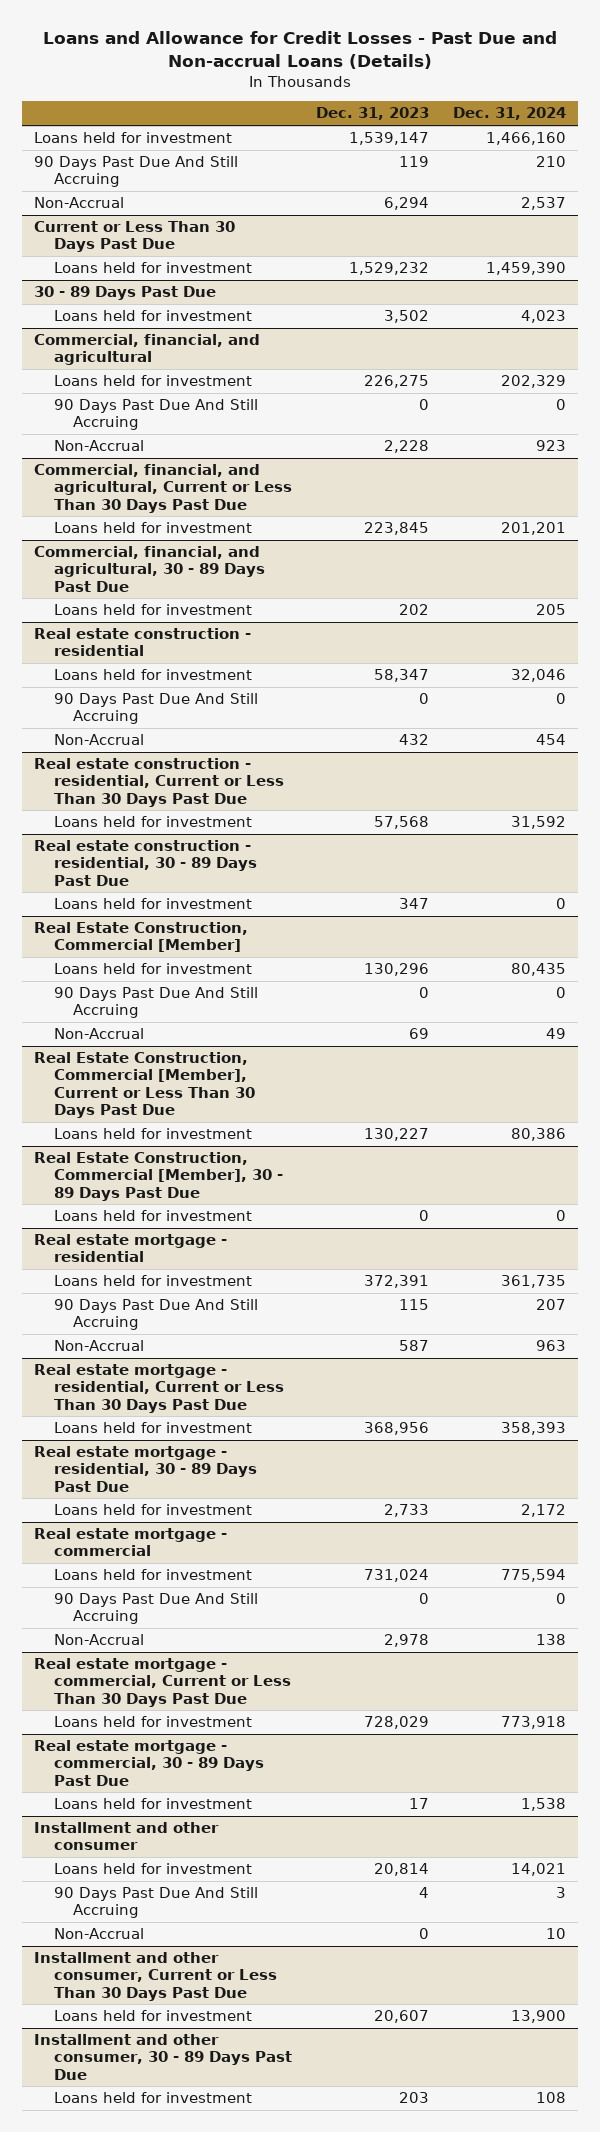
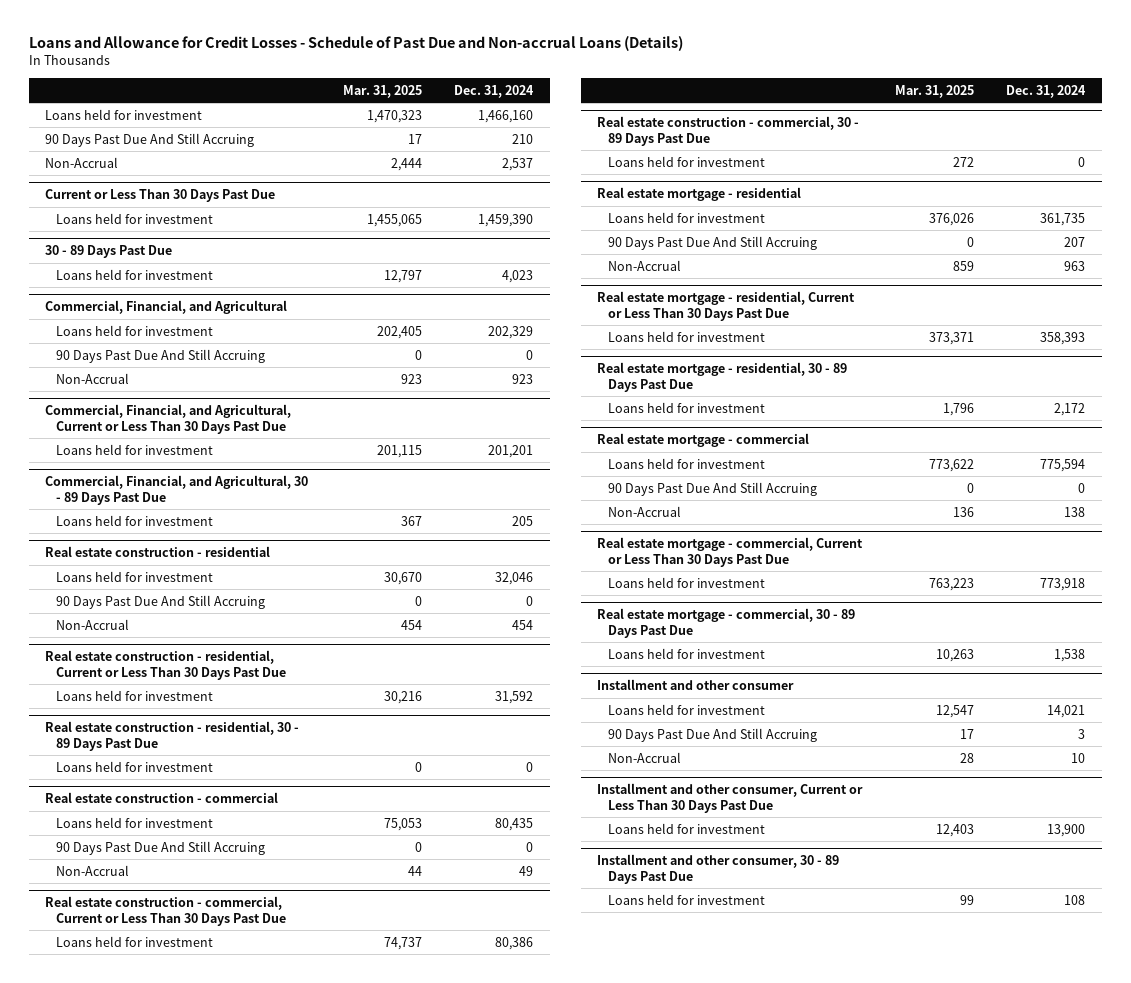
[43,31,558,69] Loans and Allowance for Credit Losses - Past Due and Non-accrual Loans (Details) -> [28,36,683,52] Loans and Allowance for Credit Losses - Schedule of Past Due and Non-accrual Loans (Details)
[315,107,429,121] Dec. 31, 2023 -> none
none -> [342,84,422,98] Mar. 31, 2025
[33,334,260,366] Commercial, financial, and agricultural -> [45,300,288,315] Commercial, Financial, and Agricultural
[33,464,292,513] Commercial, financial, and agricultural, Current or Less Than 30 Days Past Due -> [45,404,292,434] Commercial, Financial, and Agricultural, Current or Less Than 30 Days Past Due
[33,546,265,592] Commercial, financial, and agricultural, 30 - 89 Days Past Due -> [45,475,309,505] Commercial, Financial, and Agricultural, 30 - 89 Days Past Due
[33,922,248,953] Real Estate Construction, Commercial [Member] -> [45,792,279,804] Real estate construction - commercial
[33,1052,255,1118] Real Estate Construction, Commercial [Member], Current or Less Than 30 Days Past Due -> [45,896,287,926] Real estate construction - commercial, Current or Less Than 30 Days Past Due
[33,1152,283,1201] Real Estate Construction, Commercial [Member], 30 - 89 Days Past Due -> [597,116,860,146] Real estate construction - commercial, 30 - 89 Days Past Due

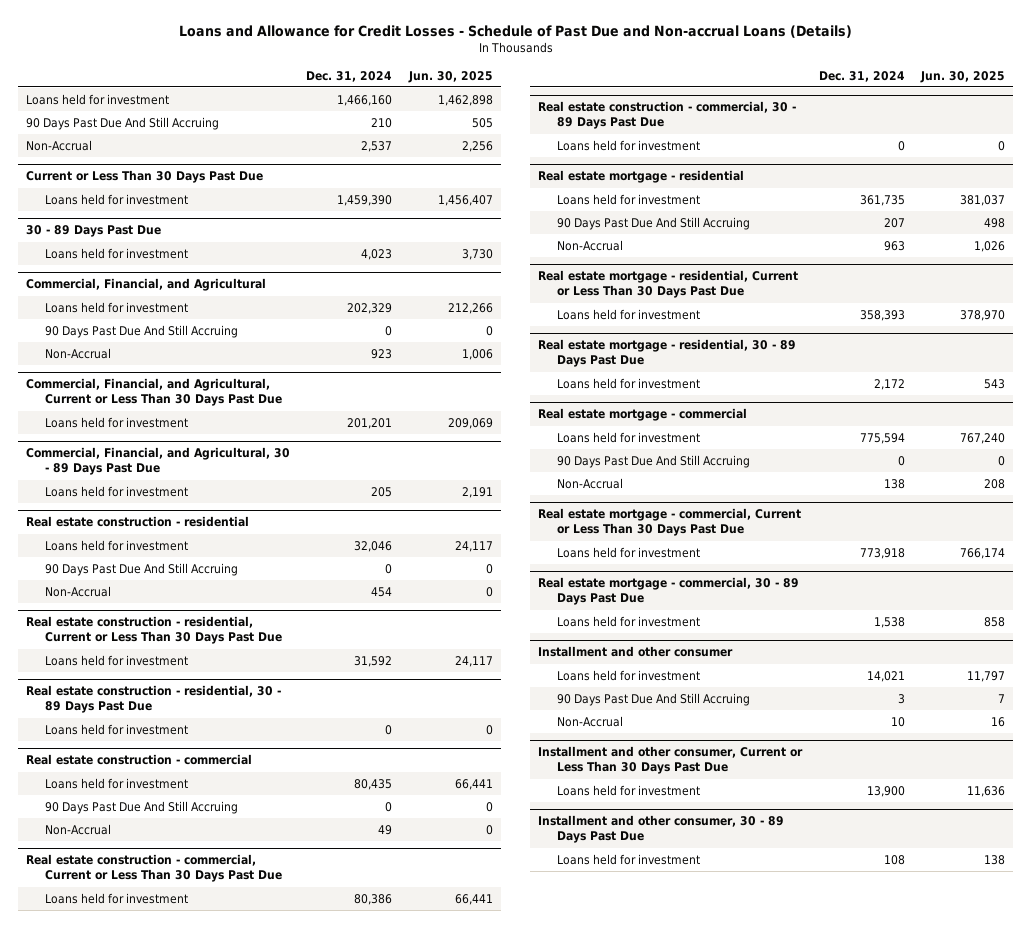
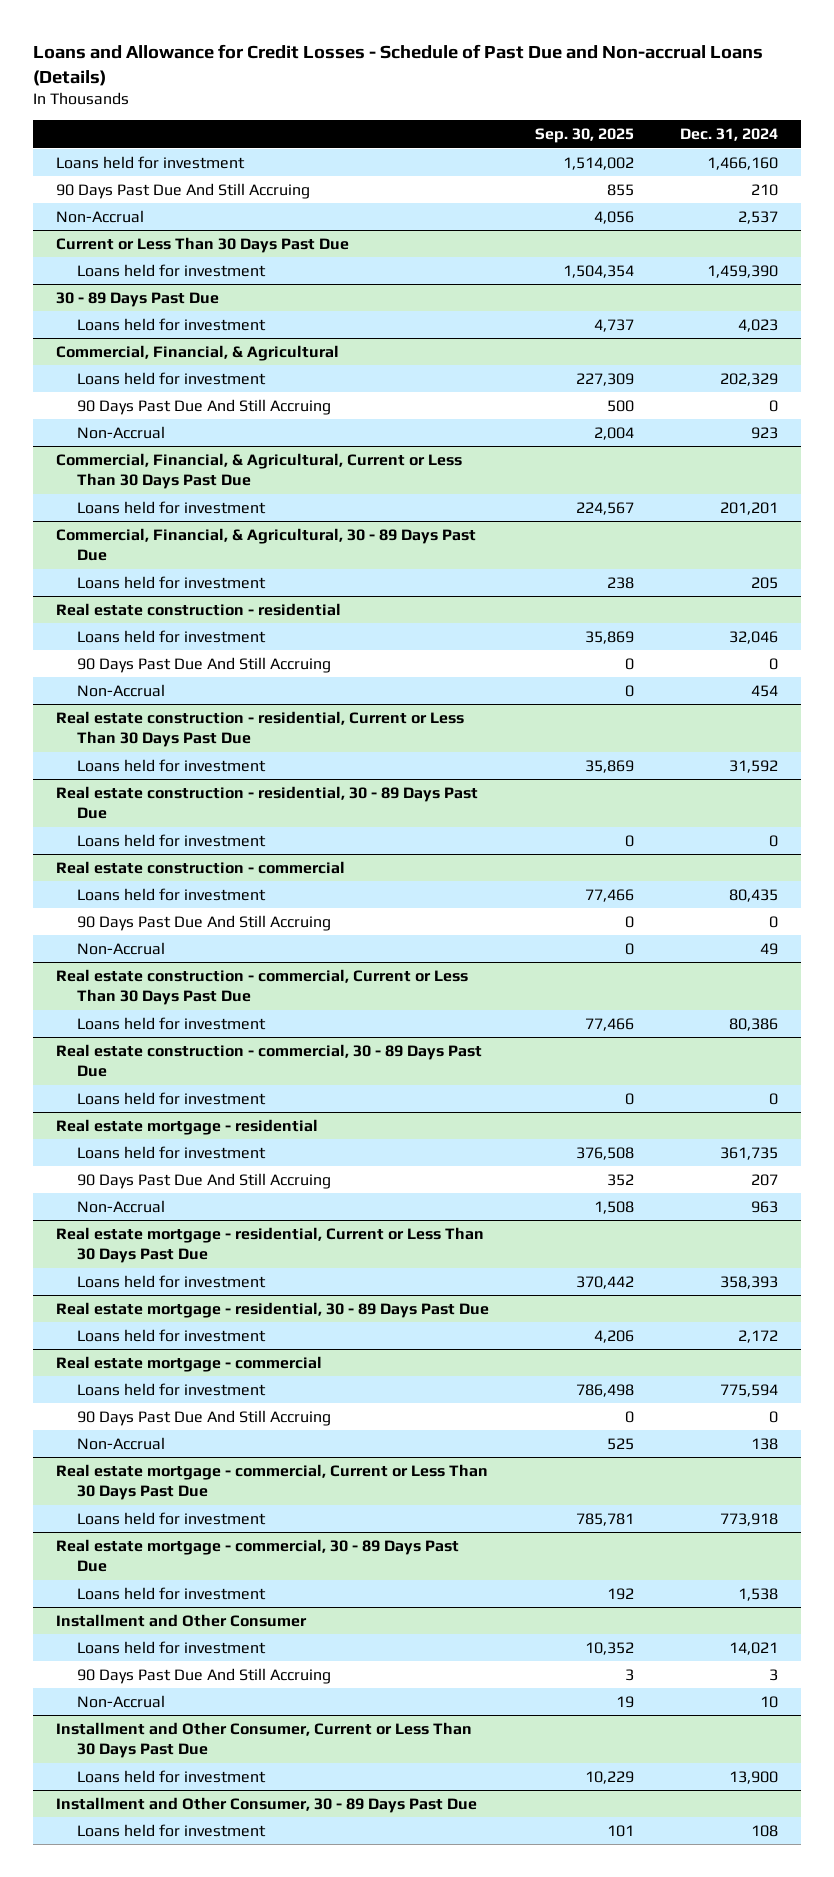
[407,70,493,83] Jun. 30, 2025 -> none
none -> [535,128,635,144] Sep. 30, 2025
[25,278,266,292] Commercial, Financial, and Agricultural -> [55,344,339,361] Commercial, Financial, & Agricultural
[25,378,282,407] Commercial, Financial, and Agricultural, Current or Less Than 30 Days Past Due -> [55,452,462,490] Commercial, Financial, & Agricultural, Current or Less Than 30 Days Past Due
[25,447,290,476] Commercial, Financial, and Agricultural, 30 - 89 Days Past Due -> [55,527,476,562] Commercial, Financial, & Agricultural, 30 - 89 Days Past Due
[538,646,734,658] Installment and other consumer -> [55,1613,307,1627] Installment and Other Consumer
[538,746,804,775] Installment and other consumer, Current or Less Than 30 Days Past Due -> [55,1721,472,1759] Installment and Other Consumer, Current or Less Than 30 Days Past Due
[538,815,785,844] Installment and other consumer, 30 - 89 Days Past Due -> [55,1796,477,1813] Installment and Other Consumer, 30 - 89 Days Past Due

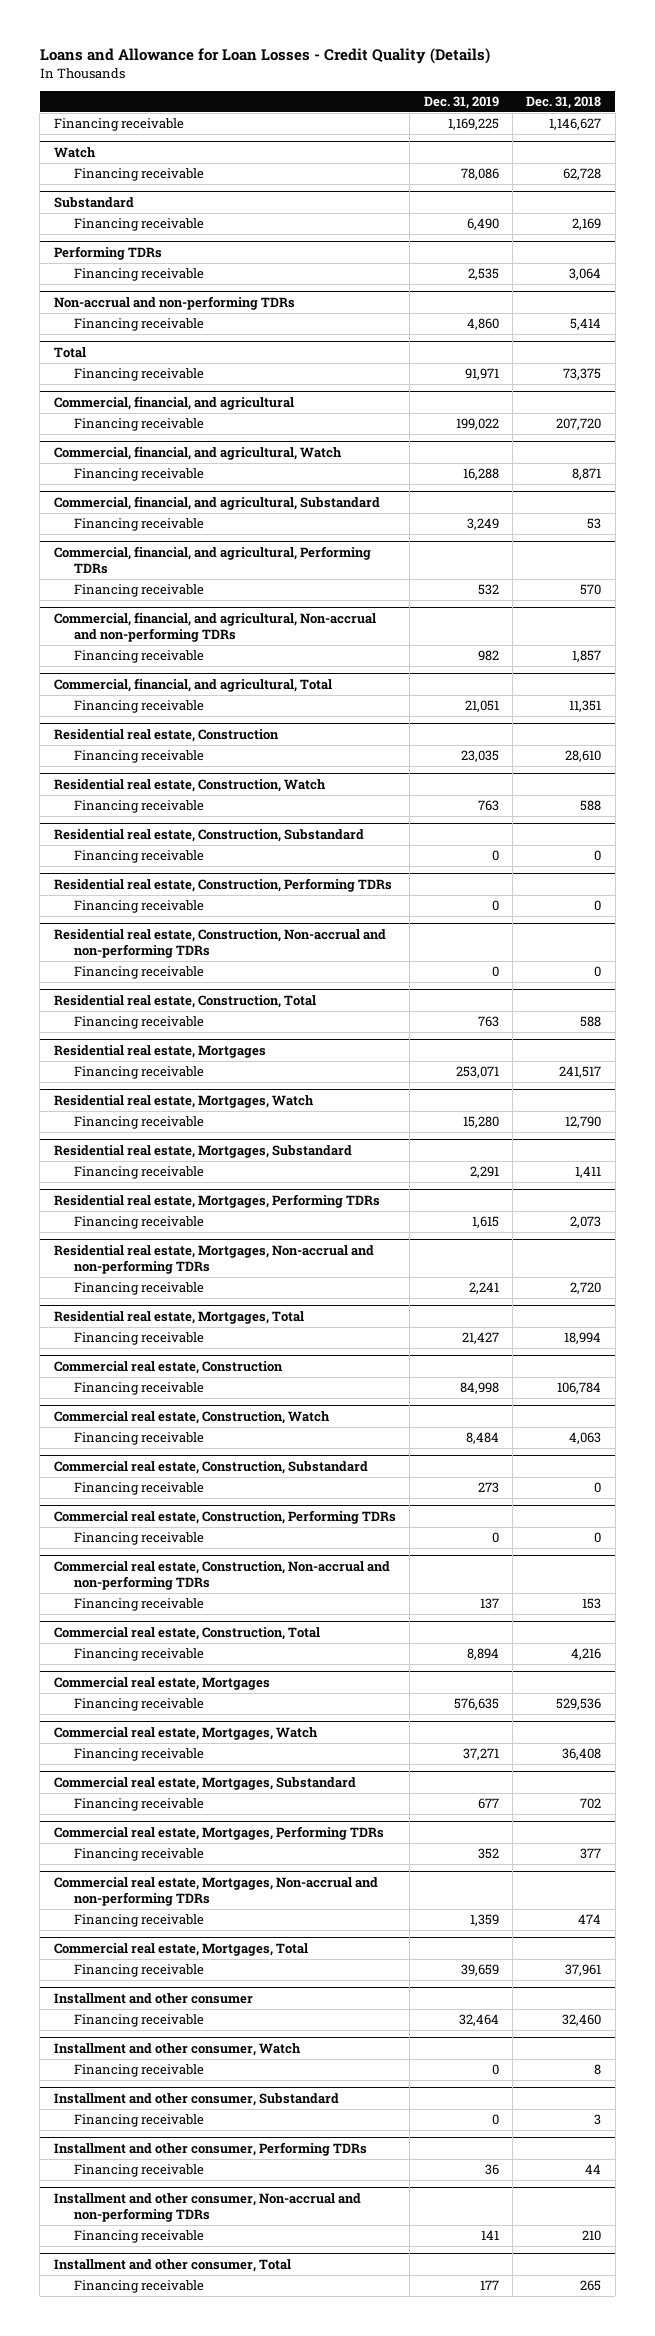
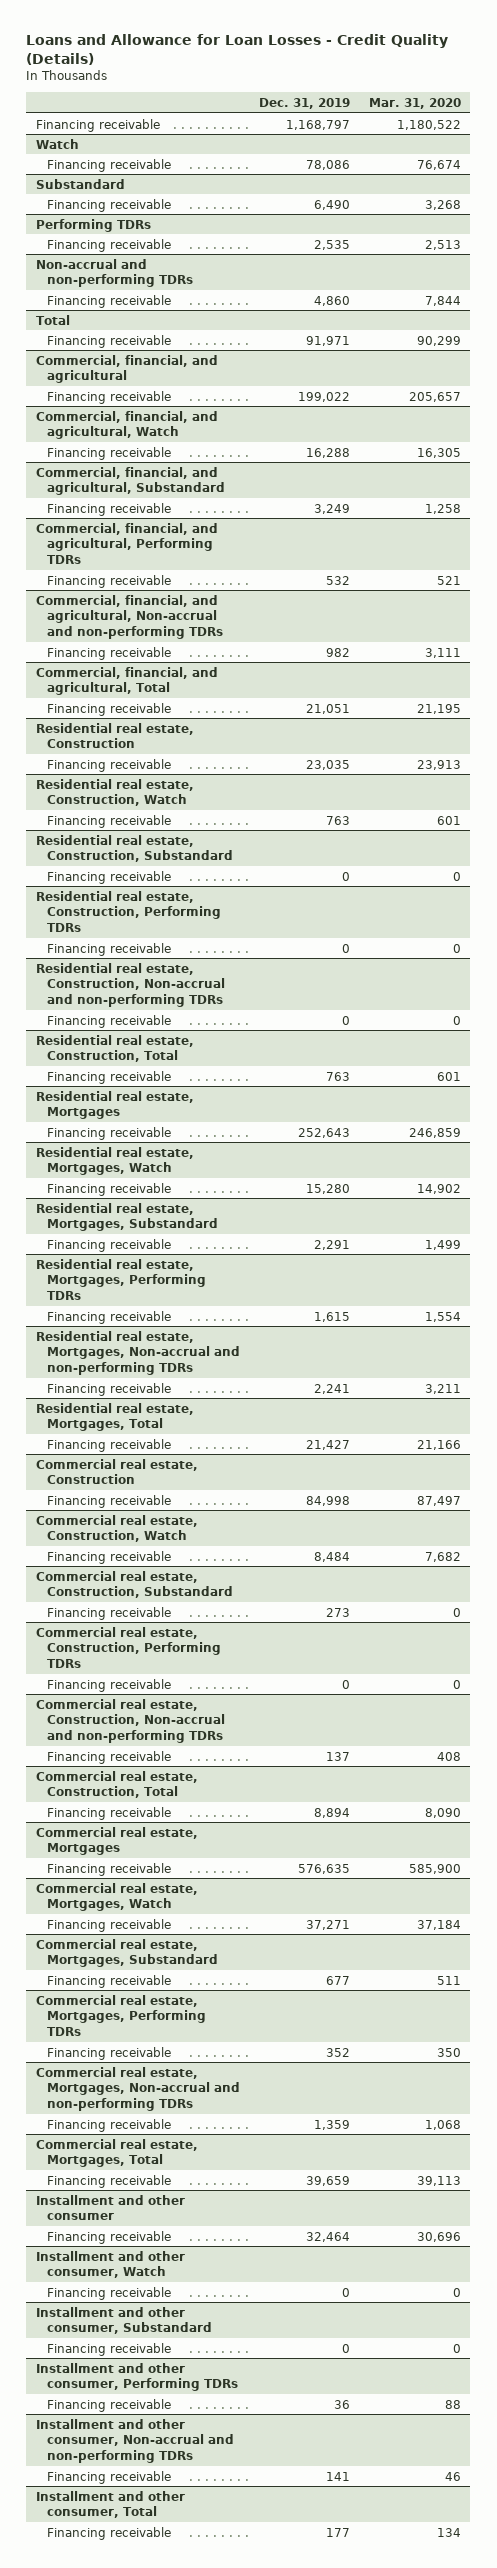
[526,96,602,110] Dec. 31, 2018 -> none
none -> [368,97,461,109] Mar. 31, 2020
[447,118,499,131] 1,169,225 -> [285,119,350,130] 1,168,797
[455,1066,499,1079] 253,071 -> [297,1127,350,1138] 252,643

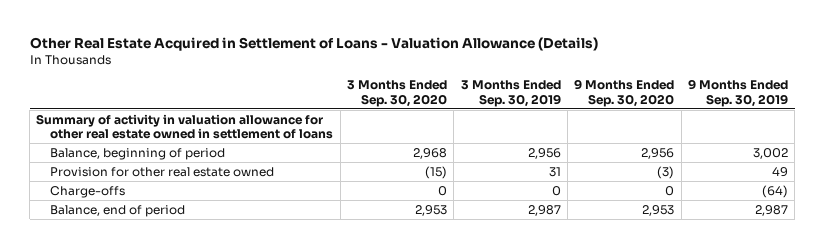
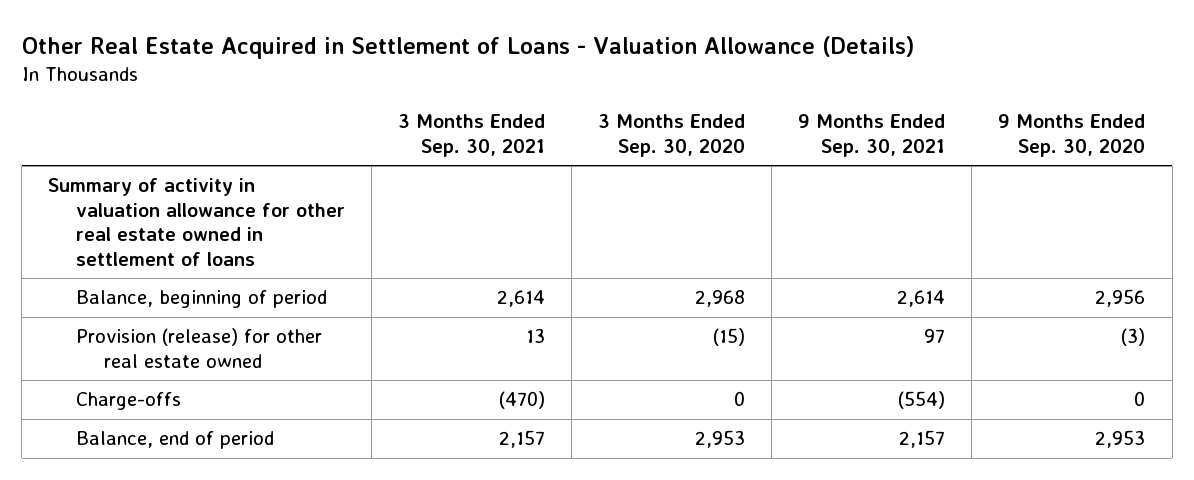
[460,80,561,107] 3 Months Ended Sep. 30, 2019 -> none
[687,79,788,107] 9 Months Ended Sep. 30, 2019 -> none
none -> [398,114,546,157] 3 Months Ended Sep. 30, 2021
none -> [798,114,946,157] 9 Months Ended Sep. 30, 2021
[50,166,275,177] Provision for other real estate owned -> [76,328,323,368] Provision (release) for other real estate owned

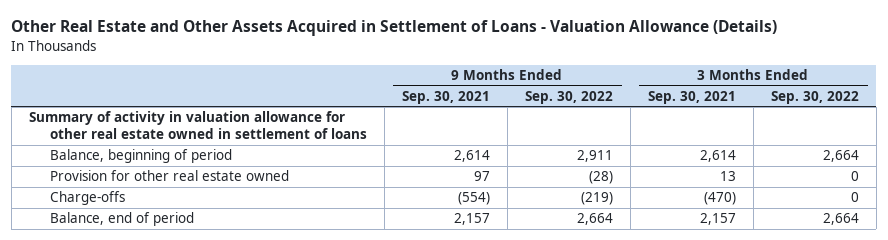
[21,35,914,59] Other Real Estate Acquired in Settlement of Loans - Valuation Allowance (Details) -> [11,20,778,37] Other Real Estate and Other Assets Acquired in Settlement of Loans - Valuation Allowance (Details)
[598,114,746,157] 3 Months Ended Sep. 30, 2020 -> none
[998,114,1146,157] 9 Months Ended Sep. 30, 2020 -> none
none -> [524,90,613,104] Sep. 30, 2022
none -> [770,90,859,104] Sep. 30, 2022
[76,328,323,368] Provision (release) for other real estate owned -> [49,170,289,182] Provision for other real estate owned

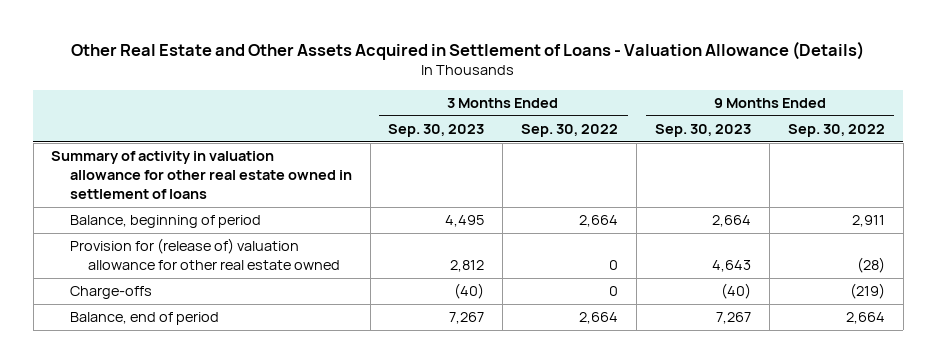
[401,90,490,104] Sep. 30, 2021 -> none
[647,90,736,104] Sep. 30, 2021 -> none
none -> [388,123,485,137] Sep. 30, 2023
none -> [655,123,752,137] Sep. 30, 2023
[49,170,289,182] Provision for other real estate owned -> [69,238,340,271] Provision for (release of) valuation allowance for other real estate owned

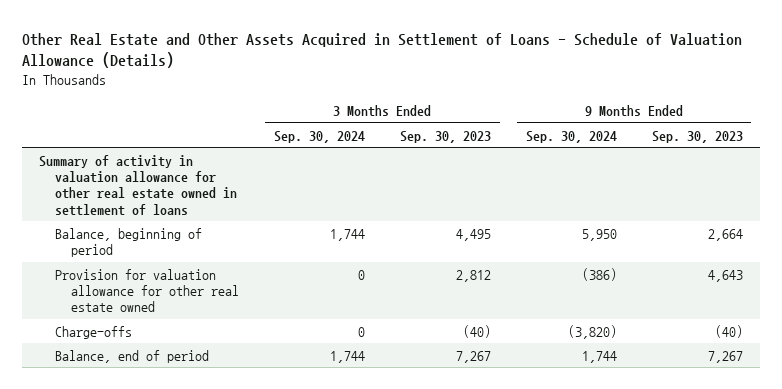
[71,40,865,60] Other Real Estate and Other Assets Acquired in Settlement of Loans - Valuation Allowance (Details) -> [21,32,742,69] Other Real Estate and Other Assets Acquired in Settlement of Loans - Schedule of Valuation Allowance (Details)
[521,123,619,137] Sep. 30, 2022 -> none
[788,123,886,137] Sep. 30, 2022 -> none
none -> [273,130,365,143] Sep. 30, 2024
none -> [525,130,617,143] Sep. 30, 2024
[69,238,340,271] Provision for (release of) valuation allowance for other real estate owned -> [55,268,239,313] Provision for valuation allowance for other real estate owned

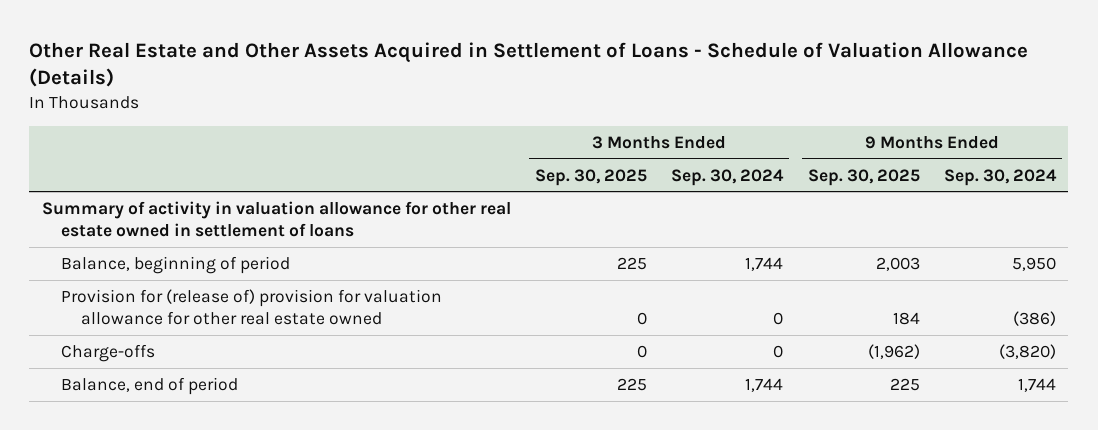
[399,130,491,143] Sep. 30, 2023 -> none
[651,130,743,143] Sep. 30, 2023 -> none
none -> [534,168,647,186] Sep. 30, 2025
none -> [807,168,920,186] Sep. 30, 2025
[55,268,239,313] Provision for valuation allowance for other real estate owned -> [61,289,443,326] Provision for (release of) provision for valuation allowance for other real estate owned

